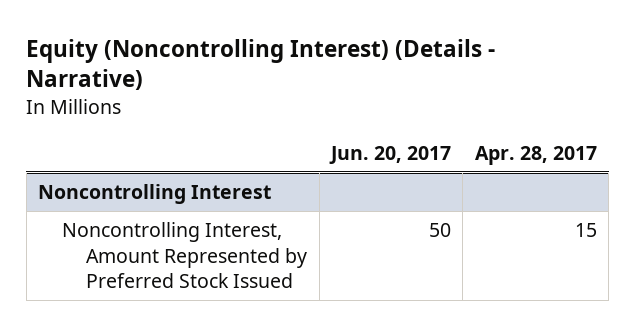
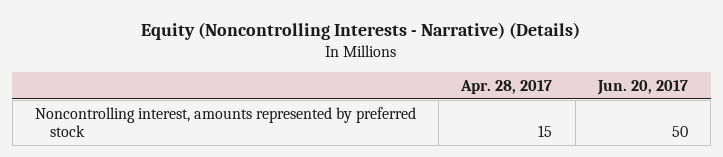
[26,38,496,91] Equity (Noncontrolling Interest) (Details - Narrative) -> [141,22,581,41] Equity (Noncontrolling Interests - Narrative) (Details)
[37,184,271,205] Noncontrolling Interest -> none
[62,222,308,288] Noncontrolling Interest, Amount Represented by Preferred Stock Issued -> [35,106,417,138] Noncontrolling interest, amounts represented by preferred stock

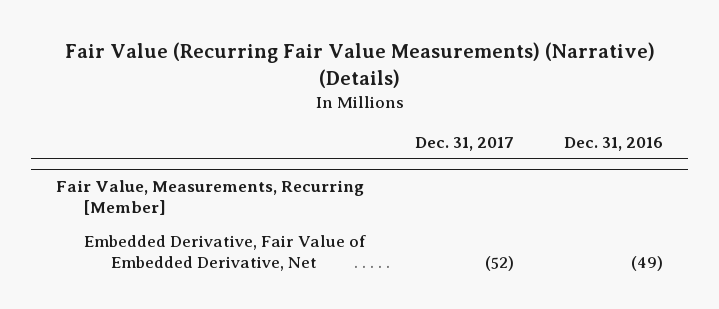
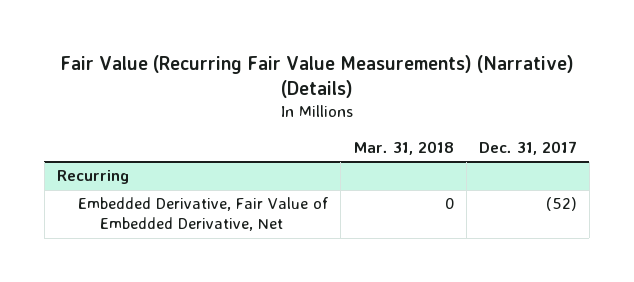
[564,136,664,151] Dec. 31, 2016 -> none
none -> [353,140,454,155] Mar. 31, 2018
[56,180,365,216] Fair Value, Measurements, Recurring [Member] -> [57,170,130,185] Recurring

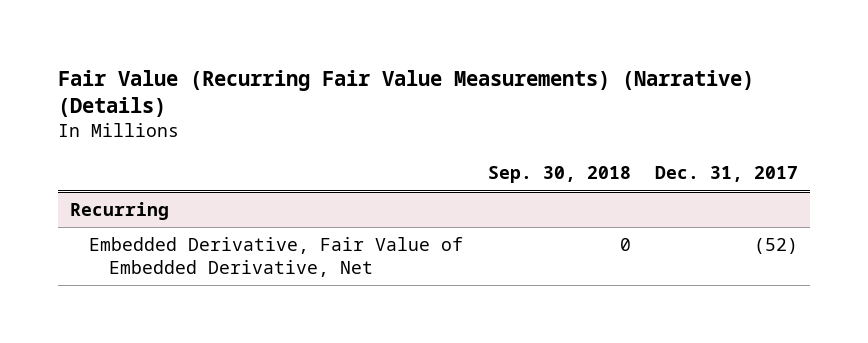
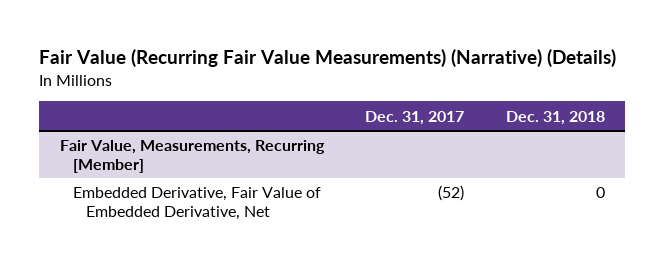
[487,166,631,184] Sep. 30, 2018 -> none
none -> [505,110,605,125] Dec. 31, 2018
[70,202,170,221] Recurring -> [60,140,326,173] Fair Value, Measurements, Recurring [Member]

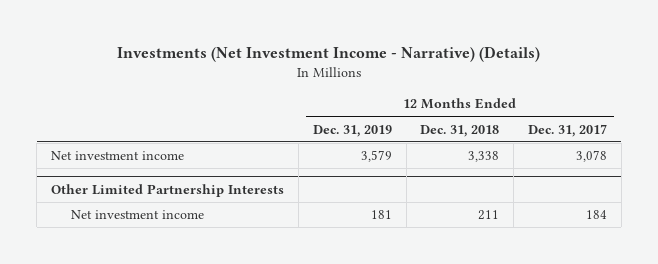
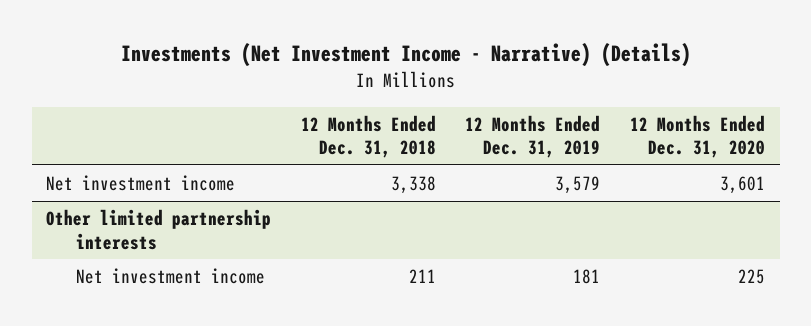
[528,123,608,137] Dec. 31, 2017 -> none
none -> [629,114,765,159] 12 Months Ended Dec. 31, 2020
[51,183,285,197] Other Limited Partnership Interests -> [46,209,272,250] Other limited partnership interests

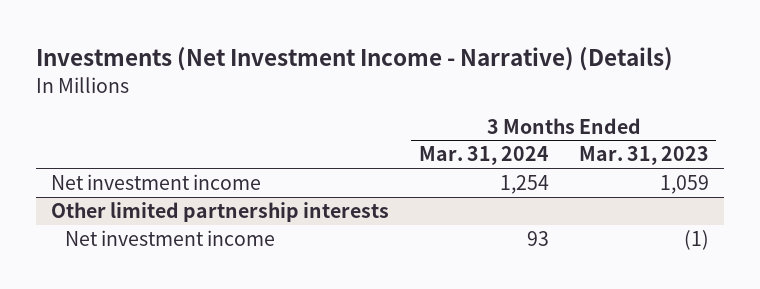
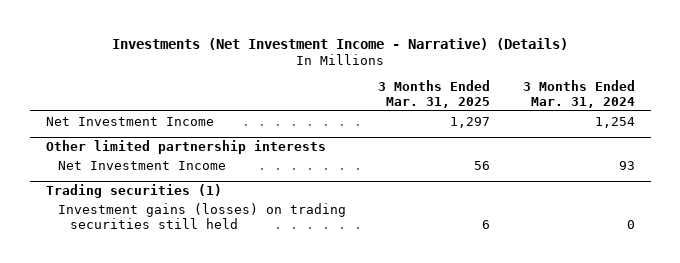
[578,146,709,166] Mar. 31, 2023 -> none
none -> [378,80,491,109] 3 Months Ended Mar. 31, 2025
[50,174,261,191] Net investment income -> [45,116,214,126] Net Investment Income
[65,230,276,247] Net investment income -> [58,160,227,170] Net Investment Income
none -> [45,184,222,199] Trading securities (1)
none -> [58,202,347,229] Investment gains (losses) on trading securities still held

